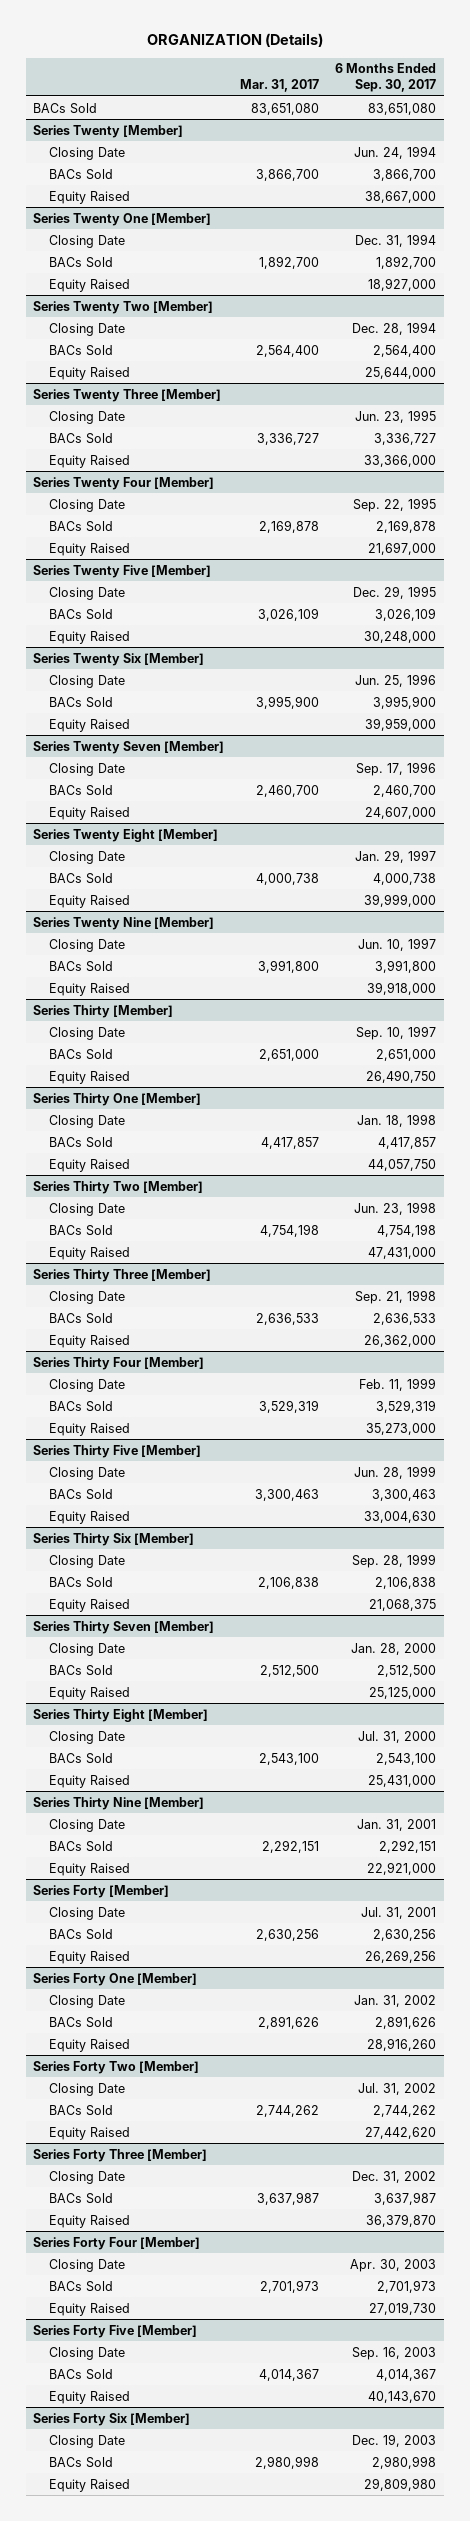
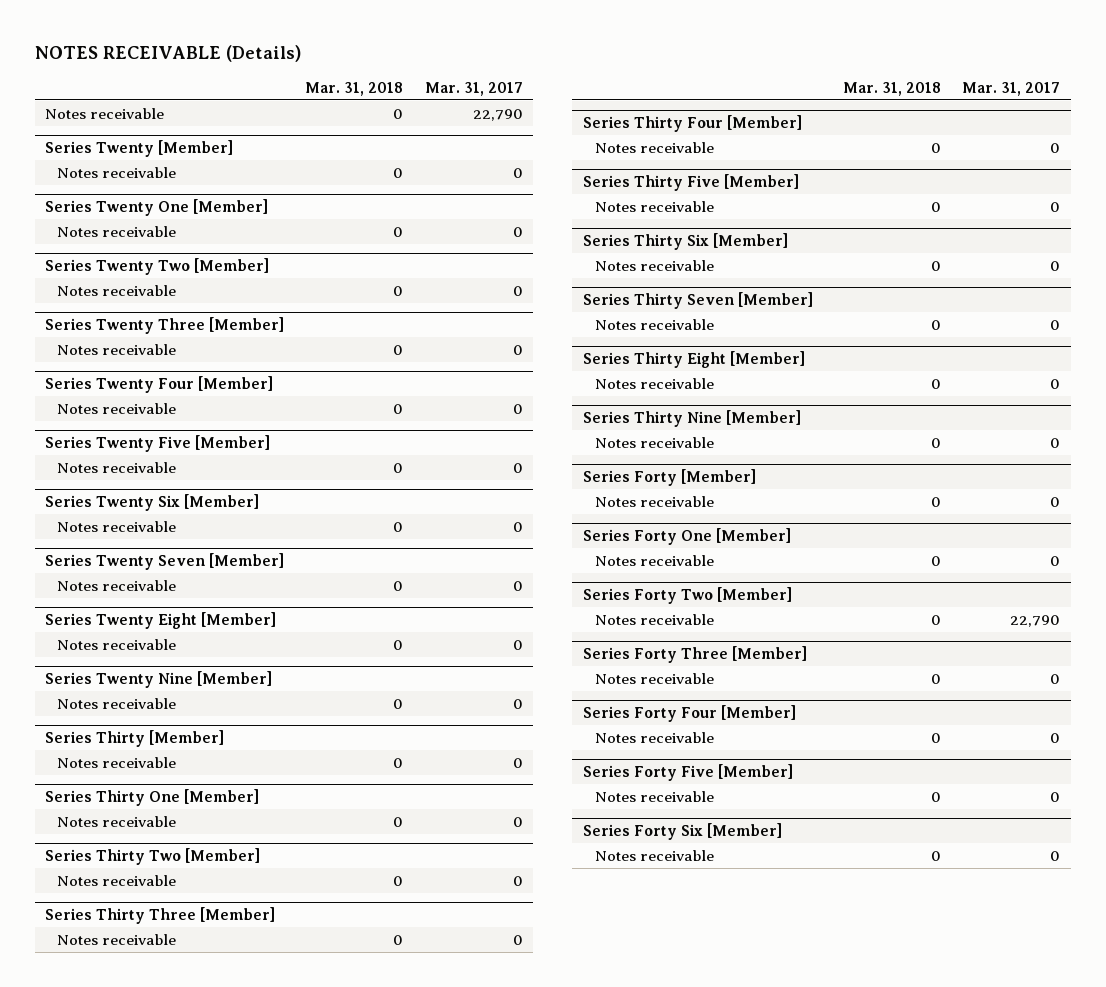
[146,33,323,48] ORGANIZATION (Details) -> [34,45,301,63] NOTES RECEIVABLE (Details)
[335,63,437,93] 6 Months Ended Sep. 30, 2017 -> none
none -> [305,81,404,96] Mar. 31, 2018
[33,102,98,114] BACs Sold -> none
none -> [45,107,165,119] Notes receivable
[48,146,125,160] Closing Date -> none
[48,168,113,180] BACs Sold -> none
[48,190,130,204] Equity Raised -> none
none -> [56,166,176,178] Notes receivable
[48,234,125,248] Closing Date -> none
[48,256,113,268] BACs Sold -> none
[48,278,130,292] Equity Raised -> none
none -> [56,225,176,237] Notes receivable
[48,322,125,336] Closing Date -> none
[48,344,113,356] BACs Sold -> none
[48,366,130,380] Equity Raised -> none
none -> [56,284,176,296] Notes receivable
[48,410,125,424] Closing Date -> none
[48,432,113,444] BACs Sold -> none
[48,454,130,468] Equity Raised -> none
none -> [56,343,176,355] Notes receivable
[48,498,125,512] Closing Date -> none
[48,520,113,532] BACs Sold -> none
[48,542,130,556] Equity Raised -> none
none -> [56,402,176,414] Notes receivable
[48,586,125,600] Closing Date -> none
[48,608,113,620] BACs Sold -> none
[48,630,130,644] Equity Raised -> none
none -> [56,461,176,473] Notes receivable
[48,674,125,688] Closing Date -> none
[48,696,113,708] BACs Sold -> none
[48,718,130,732] Equity Raised -> none
none -> [56,520,176,532] Notes receivable
[48,762,125,776] Closing Date -> none
[48,784,113,796] BACs Sold -> none
[48,806,130,820] Equity Raised -> none
none -> [56,579,176,591] Notes receivable
[48,850,125,864] Closing Date -> none
[48,872,113,884] BACs Sold -> none
[48,894,130,908] Equity Raised -> none
none -> [56,638,176,650] Notes receivable
[48,938,125,952] Closing Date -> none
[48,960,113,972] BACs Sold -> none
[48,982,130,996] Equity Raised -> none
none -> [56,697,176,709] Notes receivable
[48,1026,125,1040] Closing Date -> none
[48,1048,113,1060] BACs Sold -> none
[48,1070,130,1084] Equity Raised -> none
none -> [56,756,176,768] Notes receivable
[48,1114,125,1128] Closing Date -> none
[48,1136,113,1148] BACs Sold -> none
[48,1158,130,1172] Equity Raised -> none
none -> [56,815,176,827] Notes receivable
[48,1202,125,1216] Closing Date -> none
[48,1224,113,1236] BACs Sold -> none
[48,1246,130,1260] Equity Raised -> none
none -> [56,874,176,886] Notes receivable
[48,1290,125,1304] Closing Date -> none
[48,1312,113,1324] BACs Sold -> none
[48,1334,130,1348] Equity Raised -> none
none -> [56,933,176,945] Notes receivable
[48,1378,125,1392] Closing Date -> none
[48,1400,113,1412] BACs Sold -> none
[48,1422,130,1436] Equity Raised -> none
none -> [594,141,714,153] Notes receivable
[48,1466,125,1480] Closing Date -> none
[48,1488,113,1500] BACs Sold -> none
[48,1510,130,1524] Equity Raised -> none
none -> [594,200,714,212] Notes receivable
[48,1554,125,1568] Closing Date -> none
[48,1576,113,1588] BACs Sold -> none
[48,1598,130,1612] Equity Raised -> none
none -> [594,259,714,271] Notes receivable
[48,1642,125,1656] Closing Date -> none
[48,1664,113,1676] BACs Sold -> none
[48,1686,130,1700] Equity Raised -> none
none -> [594,318,714,330] Notes receivable
[48,1730,125,1744] Closing Date -> none
[48,1752,113,1764] BACs Sold -> none
[48,1774,130,1788] Equity Raised -> none
none -> [594,377,714,389] Notes receivable
[48,1818,125,1832] Closing Date -> none
[48,1840,113,1852] BACs Sold -> none
[48,1862,130,1876] Equity Raised -> none
none -> [594,436,714,448] Notes receivable
[48,1906,125,1920] Closing Date -> none
[48,1928,113,1940] BACs Sold -> none
[48,1950,130,1964] Equity Raised -> none
none -> [594,495,714,507] Notes receivable
[48,1994,125,2008] Closing Date -> none
[48,2016,113,2028] BACs Sold -> none
[48,2038,130,2052] Equity Raised -> none
none -> [594,554,714,566] Notes receivable
[48,2082,125,2096] Closing Date -> none
[48,2104,113,2116] BACs Sold -> none
[48,2126,130,2140] Equity Raised -> none
none -> [594,613,714,625] Notes receivable
[48,2170,125,2184] Closing Date -> none
[48,2192,113,2204] BACs Sold -> none
[48,2214,130,2228] Equity Raised -> none
none -> [594,672,714,684] Notes receivable
[48,2258,125,2272] Closing Date -> none
[48,2280,113,2292] BACs Sold -> none
[48,2302,130,2316] Equity Raised -> none
none -> [594,731,714,743] Notes receivable
[48,2346,125,2360] Closing Date -> none
[48,2368,113,2380] BACs Sold -> none
[48,2390,130,2404] Equity Raised -> none
none -> [594,790,714,802] Notes receivable
[48,2434,125,2448] Closing Date -> none
[48,2456,113,2468] BACs Sold -> none
[48,2478,130,2492] Equity Raised -> none
none -> [594,849,714,861] Notes receivable

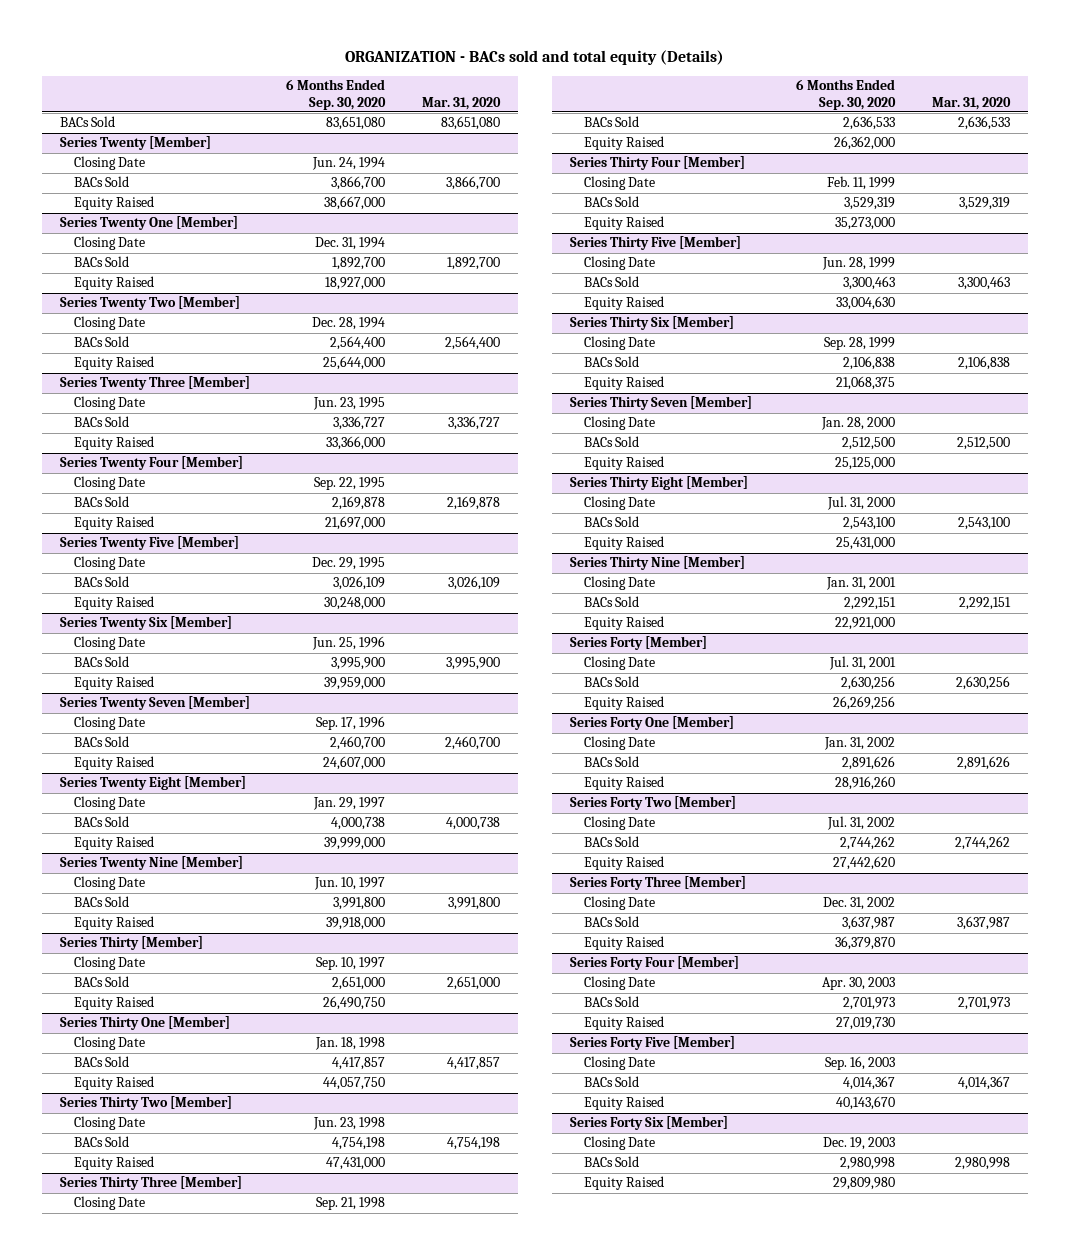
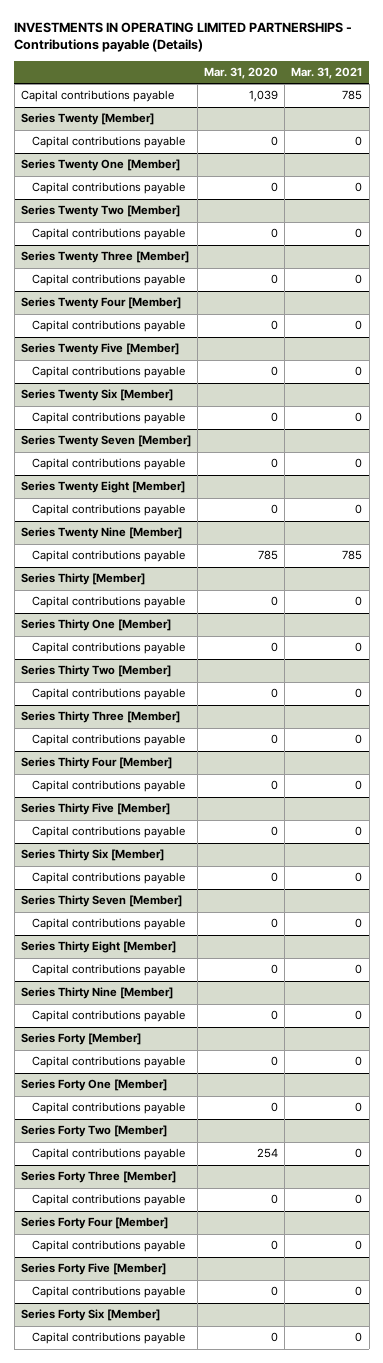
[344,50,724,66] ORGANIZATION - BACs sold and total equity (Details) -> [14,21,353,53] INVESTMENTS IN OPERATING LIMITED PARTNERSHIPS - Contributions payable (Details)
[286,79,387,110] 6 Months Ended Sep. 30, 2020 -> none
none -> [291,67,363,80] Mar. 31, 2021
[59,116,115,128] BACs Sold -> none
none -> [21,90,175,103] Capital contributions payable
[73,156,145,171] Closing Date -> none
[73,176,129,188] BACs Sold -> none
[73,196,154,211] Equity Raised -> none
none -> [31,136,185,149] Capital contributions payable
[73,236,145,251] Closing Date -> none
[73,256,129,268] BACs Sold -> none
[73,276,154,291] Equity Raised -> none
none -> [31,182,185,195] Capital contributions payable
[73,316,145,331] Closing Date -> none
[73,336,129,348] BACs Sold -> none
[73,356,154,371] Equity Raised -> none
none -> [31,228,185,241] Capital contributions payable
[73,396,145,411] Closing Date -> none
[73,416,129,428] BACs Sold -> none
[73,436,154,451] Equity Raised -> none
none -> [31,274,185,287] Capital contributions payable
[73,476,145,491] Closing Date -> none
[73,496,129,508] BACs Sold -> none
[73,516,154,531] Equity Raised -> none
none -> [31,320,185,333] Capital contributions payable
[73,556,145,571] Closing Date -> none
[73,576,129,588] BACs Sold -> none
[73,596,154,611] Equity Raised -> none
none -> [31,366,185,379] Capital contributions payable
[73,636,145,651] Closing Date -> none
[73,656,129,668] BACs Sold -> none
[73,676,154,691] Equity Raised -> none
none -> [31,412,185,425] Capital contributions payable
[73,716,145,731] Closing Date -> none
[73,736,129,748] BACs Sold -> none
[73,756,154,771] Equity Raised -> none
none -> [31,458,185,471] Capital contributions payable
[73,796,145,811] Closing Date -> none
[73,816,129,828] BACs Sold -> none
[73,836,154,851] Equity Raised -> none
none -> [31,504,185,517] Capital contributions payable
[73,876,145,891] Closing Date -> none
[73,896,129,908] BACs Sold -> none
[73,916,154,931] Equity Raised -> none
none -> [31,550,185,563] Capital contributions payable
[73,956,145,971] Closing Date -> none
[73,976,129,988] BACs Sold -> none
[73,996,154,1011] Equity Raised -> none
none -> [31,596,185,609] Capital contributions payable
[73,1036,145,1051] Closing Date -> none
[73,1056,129,1068] BACs Sold -> none
[73,1076,154,1091] Equity Raised -> none
none -> [31,642,185,655] Capital contributions payable
[73,1116,145,1131] Closing Date -> none
[73,1136,129,1148] BACs Sold -> none
[73,1156,154,1171] Equity Raised -> none
none -> [31,688,185,701] Capital contributions payable
[73,1196,145,1211] Closing Date -> none
[583,116,639,128] BACs Sold -> none
[583,136,664,151] Equity Raised -> none
none -> [31,734,185,747] Capital contributions payable
[583,176,655,191] Closing Date -> none
[583,196,639,208] BACs Sold -> none
[583,216,664,231] Equity Raised -> none
none -> [31,780,185,793] Capital contributions payable
[583,256,655,271] Closing Date -> none
[583,276,639,288] BACs Sold -> none
[583,296,664,311] Equity Raised -> none
none -> [31,826,185,839] Capital contributions payable
[583,336,655,351] Closing Date -> none
[583,356,639,368] BACs Sold -> none
[583,376,664,391] Equity Raised -> none
none -> [31,872,185,885] Capital contributions payable
[583,416,655,431] Closing Date -> none
[583,436,639,448] BACs Sold -> none
[583,456,664,471] Equity Raised -> none
none -> [31,918,185,931] Capital contributions payable
[583,496,655,511] Closing Date -> none
[583,516,639,528] BACs Sold -> none
[583,536,664,551] Equity Raised -> none
none -> [31,964,185,977] Capital contributions payable
[583,576,655,591] Closing Date -> none
[583,596,639,608] BACs Sold -> none
[583,616,664,631] Equity Raised -> none
none -> [31,1010,185,1023] Capital contributions payable
[583,656,655,671] Closing Date -> none
[583,676,639,688] BACs Sold -> none
[583,696,664,711] Equity Raised -> none
none -> [31,1056,185,1069] Capital contributions payable
[583,736,655,751] Closing Date -> none
[583,756,639,768] BACs Sold -> none
[583,776,664,791] Equity Raised -> none
none -> [31,1102,185,1115] Capital contributions payable
[583,816,655,831] Closing Date -> none
[583,836,639,848] BACs Sold -> none
[583,856,664,871] Equity Raised -> none
none -> [31,1148,185,1161] Capital contributions payable
[583,896,655,911] Closing Date -> none
[583,916,639,928] BACs Sold -> none
[583,936,664,951] Equity Raised -> none
none -> [31,1194,185,1207] Capital contributions payable
[583,976,655,991] Closing Date -> none
[583,996,639,1008] BACs Sold -> none
[583,1016,664,1031] Equity Raised -> none
none -> [31,1240,185,1253] Capital contributions payable
[583,1056,655,1071] Closing Date -> none
[583,1076,639,1088] BACs Sold -> none
[583,1096,664,1111] Equity Raised -> none
none -> [31,1286,185,1299] Capital contributions payable
[583,1136,655,1151] Closing Date -> none
[583,1156,639,1168] BACs Sold -> none
[583,1176,664,1191] Equity Raised -> none
none -> [31,1332,185,1345] Capital contributions payable

